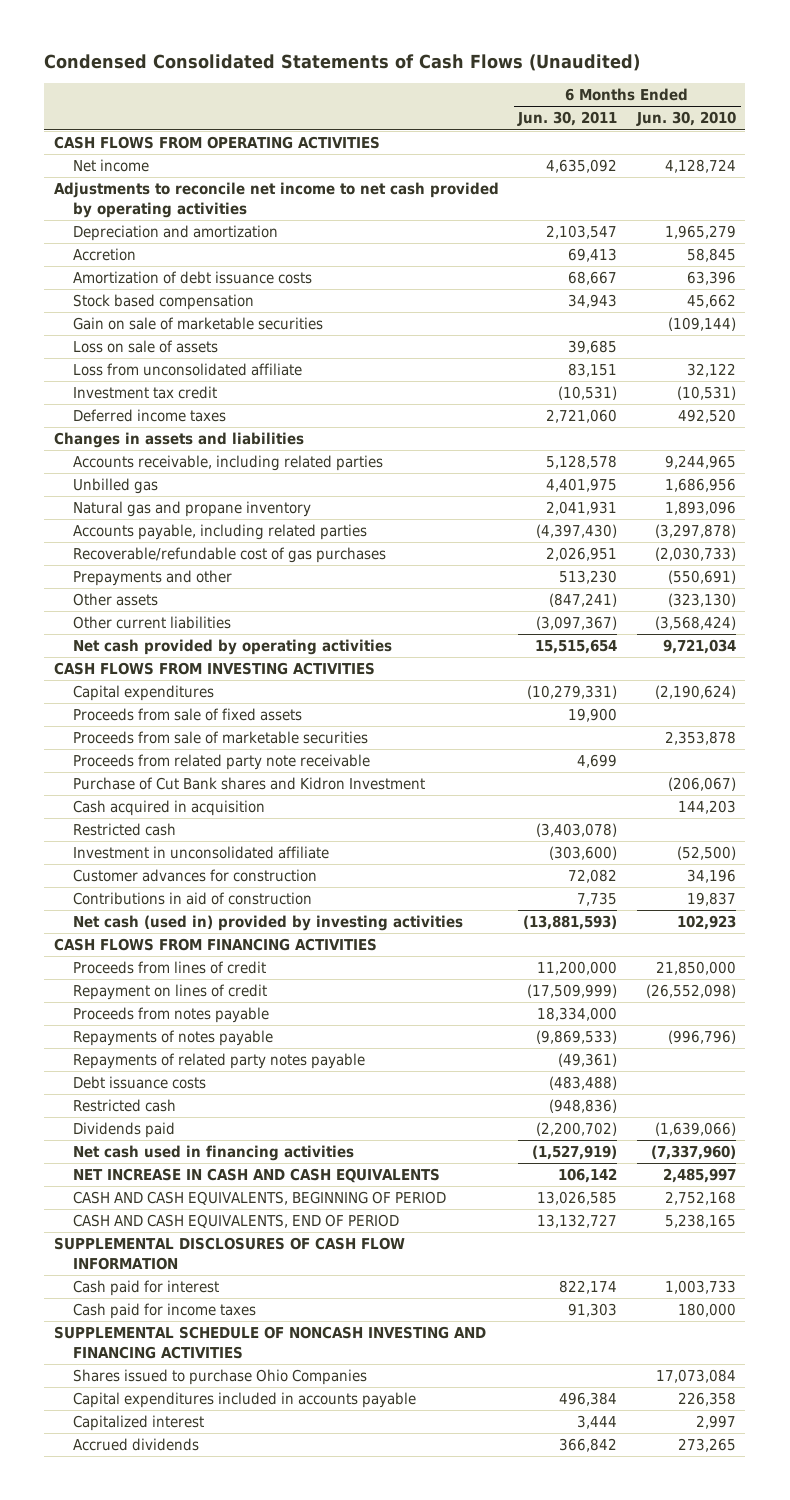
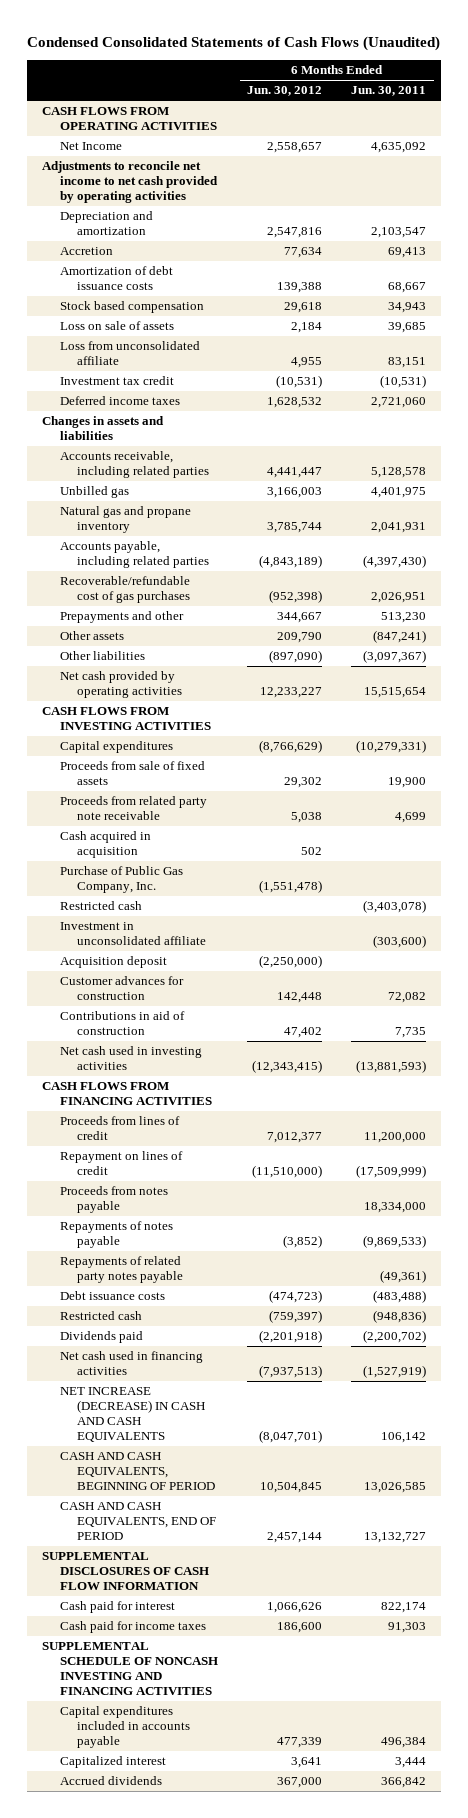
[635,111,736,127] Jun. 30, 2010 -> none
none -> [247,86,323,97] Jun. 30, 2012
[73,159,150,173] Net income -> [59,142,122,151] Net Income
[73,317,324,331] Gain on sale of marketable securities -> none
[73,616,232,630] Other current liabilities -> [59,651,145,661] Other liabilities
[73,731,369,745] Proceeds from sale of marketable securities -> none
[73,777,426,791] Purchase of Cut Bank shares and Kidron Investment -> none
none -> [59,866,183,894] Purchase of Public Gas Company, Inc.
none -> [59,956,167,969] Acquisition deposit
[73,915,464,932] Net cash (used in) provided by investing activities -> [59,1046,202,1071] Net cash used in investing activities
[73,1168,441,1184] NET INCREASE IN CASH AND CASH EQUIVALENTS -> [59,1387,206,1443] NET INCREASE (DECREASE) IN CASH AND CASH EQUIVALENTS
[73,1369,368,1386] Shares issued to purchase Ohio Companies -> none

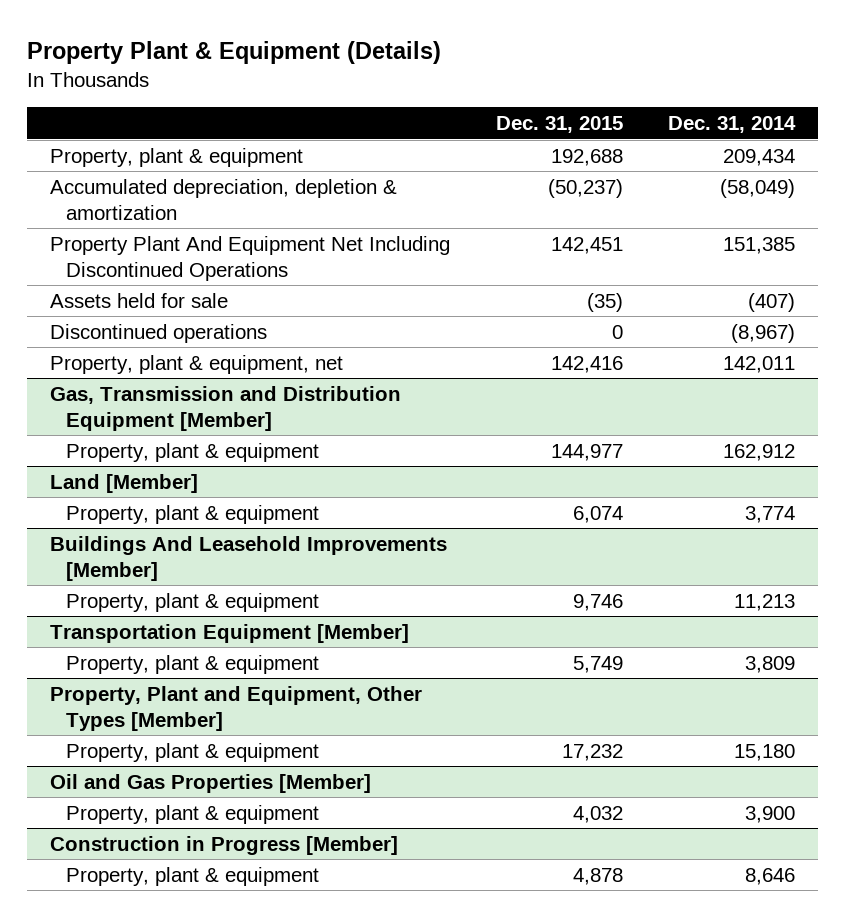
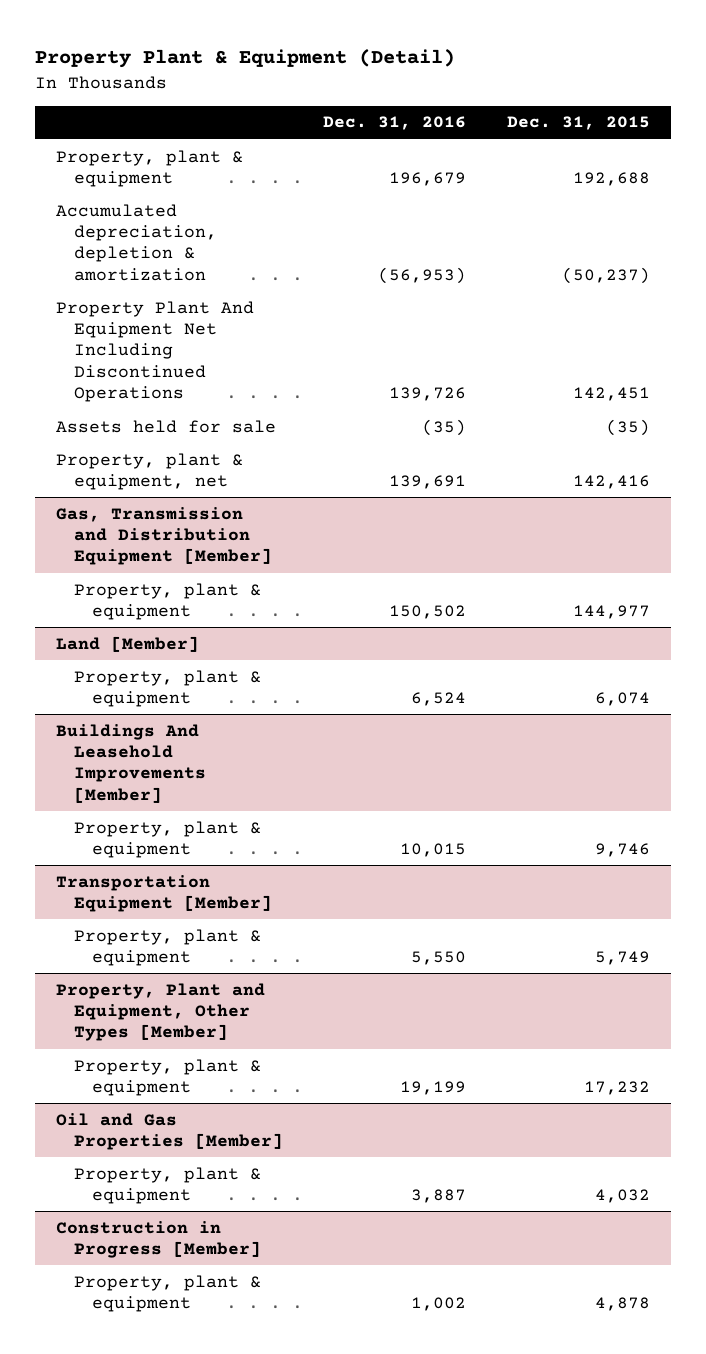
[26,41,441,65] Property Plant & Equipment (Details) -> [35,49,456,69] Property Plant & Equipment (Detail)
[668,116,797,134] Dec. 31, 2014 -> none
none -> [323,116,467,131] Dec. 31, 2016
[49,323,267,343] Discontinued operations -> none

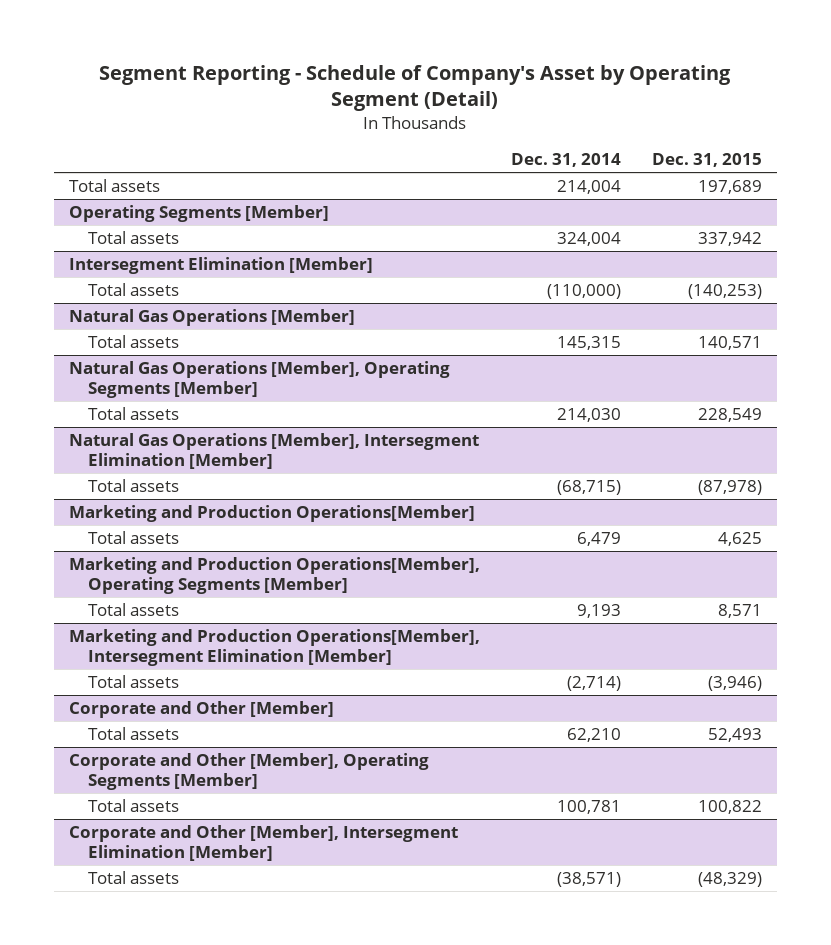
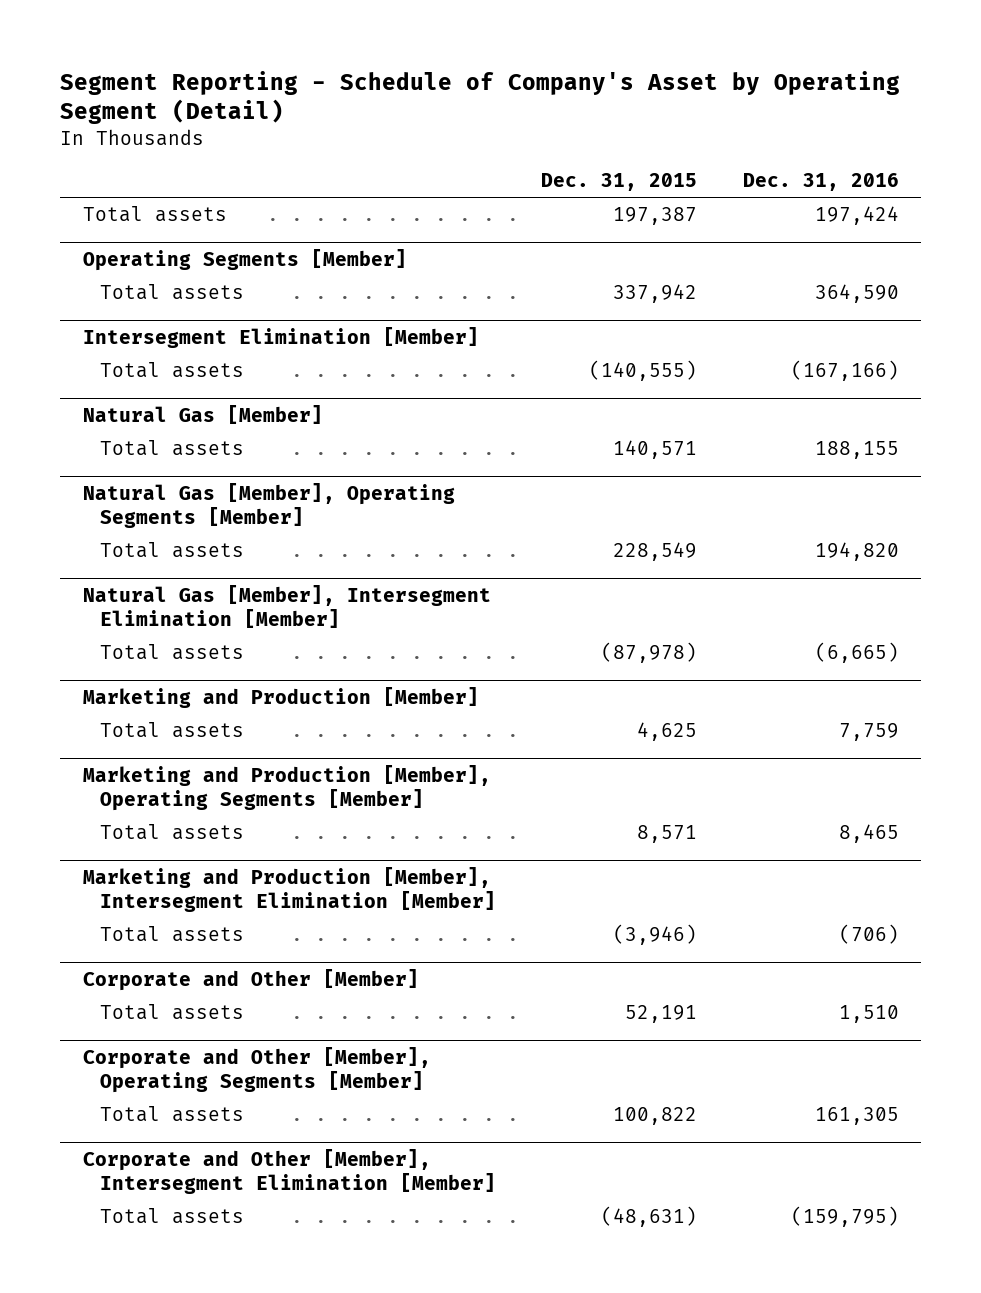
[510,153,621,168] Dec. 31, 2014 -> none
none -> [742,173,899,192] Dec. 31, 2016
[697,179,762,194] 197,689 -> [613,207,698,226] 197,387
[687,283,762,299] (140,253) -> [589,360,698,382] (140,555)
[69,308,356,326] Natural Gas Operations [Member] -> [82,405,323,425] Natural Gas [Member]
[69,360,451,399] Natural Gas Operations [Member], Operating Segments [Member] -> [82,483,455,528] Natural Gas [Member], Operating Segments [Member]
[69,432,480,470] Natural Gas Operations [Member], Intersegment Elimination [Member] -> [82,585,491,628] Natural Gas [Member], Intersegment Elimination [Member]
[69,504,476,522] Marketing and Production Operations[Member] -> [82,687,479,709] Marketing and Production [Member]
[69,556,481,595] Marketing and Production Operations[Member], Operating Segments [Member] -> [82,765,491,811] Marketing and Production [Member], Operating Segments [Member]
[69,628,481,667] Marketing and Production Operations[Member], Intersegment Elimination [Member] -> [82,867,497,912] Marketing and Production [Member], Intersegment Elimination [Member]
[707,727,762,742] 52,493 -> [625,1005,698,1024] 52,191
[697,871,762,887] (48,329) -> [601,1206,698,1228] (48,631)

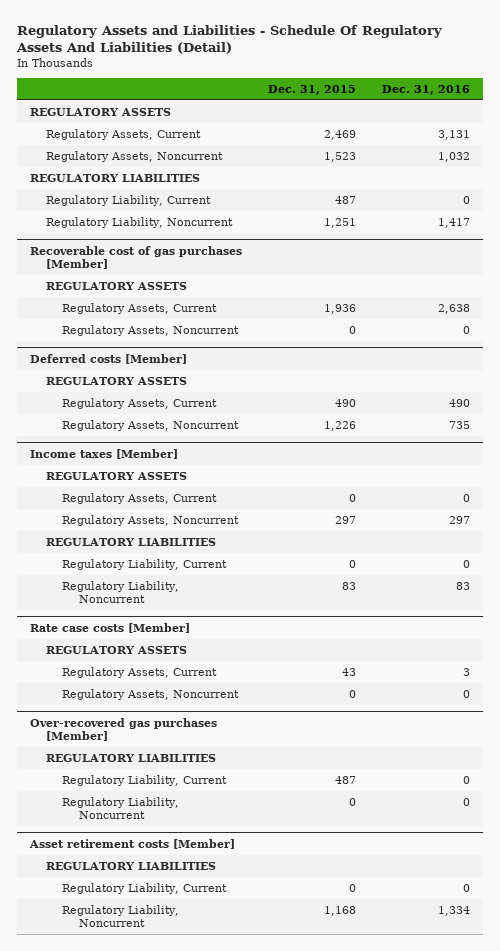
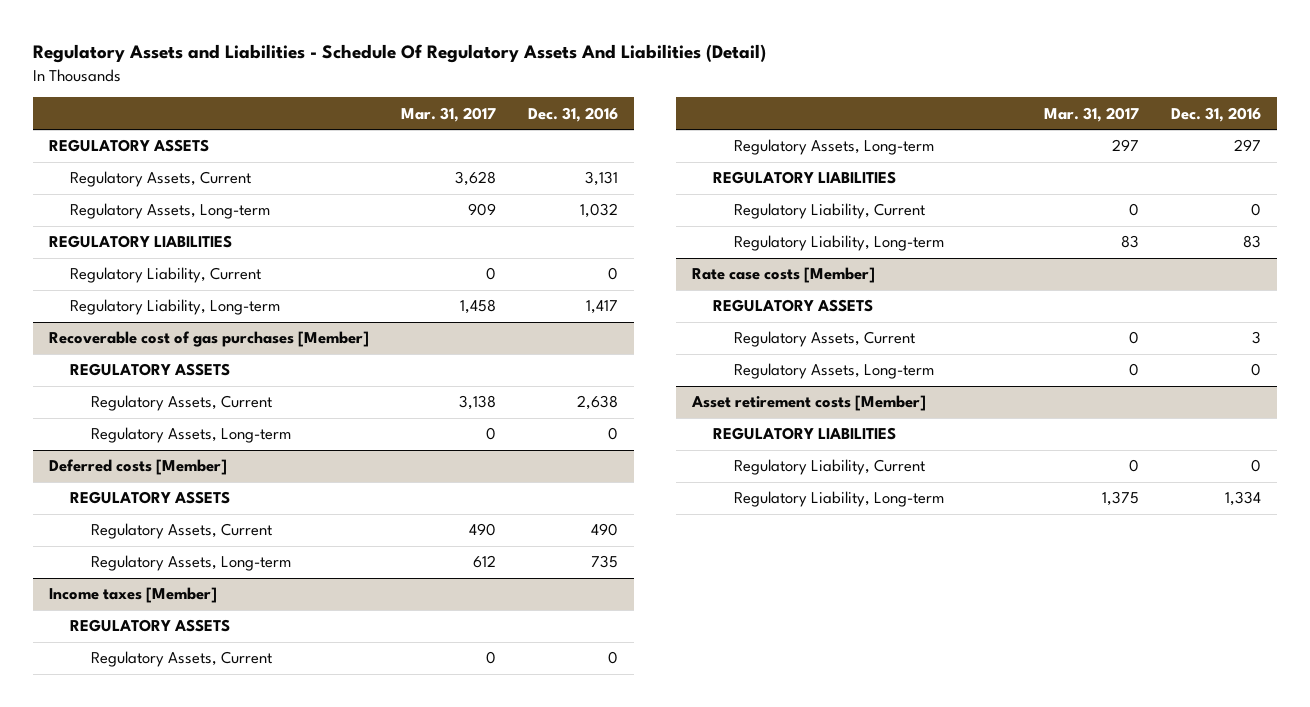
[268,84,357,95] Dec. 31, 2015 -> none
none -> [401,106,497,122] Mar. 31, 2017
[46,151,224,163] Regulatory Assets, Noncurrent -> [70,203,271,220] Regulatory Assets, Long-term
[46,217,234,229] Regulatory Liability, Noncurrent -> [70,299,281,316] Regulatory Liability, Long-term
[62,325,240,337] Regulatory Assets, Noncurrent -> [91,427,292,444] Regulatory Assets, Long-term
[62,420,240,432] Regulatory Assets, Noncurrent -> [91,555,292,572] Regulatory Assets, Long-term
[62,515,240,527] Regulatory Assets, Noncurrent -> [733,139,934,156] Regulatory Assets, Long-term
[62,581,180,604] Regulatory Liability, Noncurrent -> [733,235,944,252] Regulatory Liability, Long-term
[30,717,218,742] Over-recovered gas purchases [Member] -> none
[46,754,217,763] REGULATORY LIABILITIES -> none
[62,775,228,787] Regulatory Liability, Current -> none
[62,797,180,820] Regulatory Liability, Noncurrent -> none
[62,689,240,701] Regulatory Assets, Noncurrent -> [733,363,934,380] Regulatory Assets, Long-term
[62,905,180,928] Regulatory Liability, Noncurrent -> [733,491,944,508] Regulatory Liability, Long-term

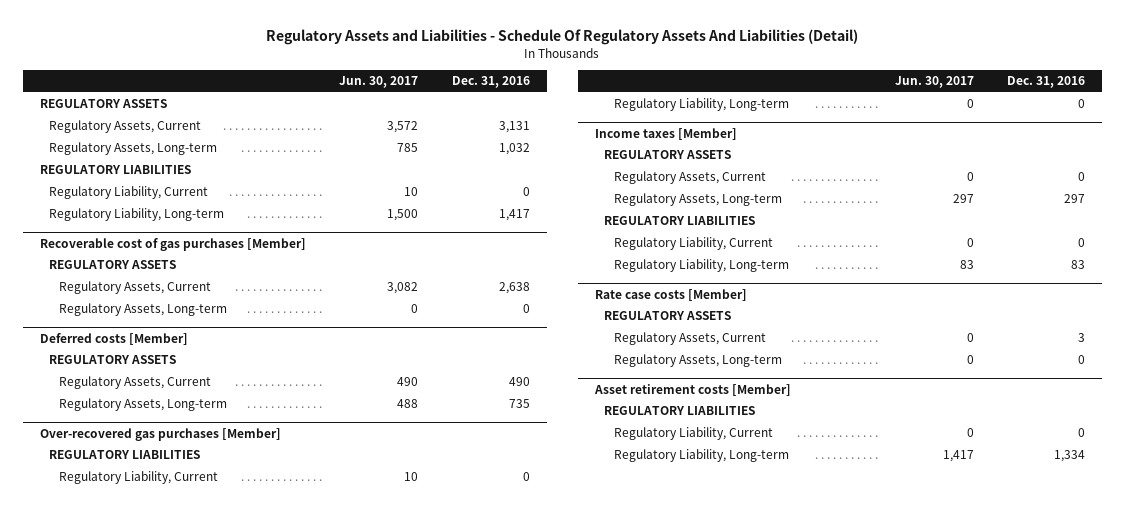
[401,106,497,122] Mar. 31, 2017 -> none
none -> [339,76,419,89] Jun. 30, 2017
none -> [39,427,281,441] Over-recovered gas purchases [Member]
none -> [49,450,201,460] REGULATORY LIABILITIES
none -> [58,471,218,485] Regulatory Liability, Current
none -> [613,98,789,112] Regulatory Liability, Long-term

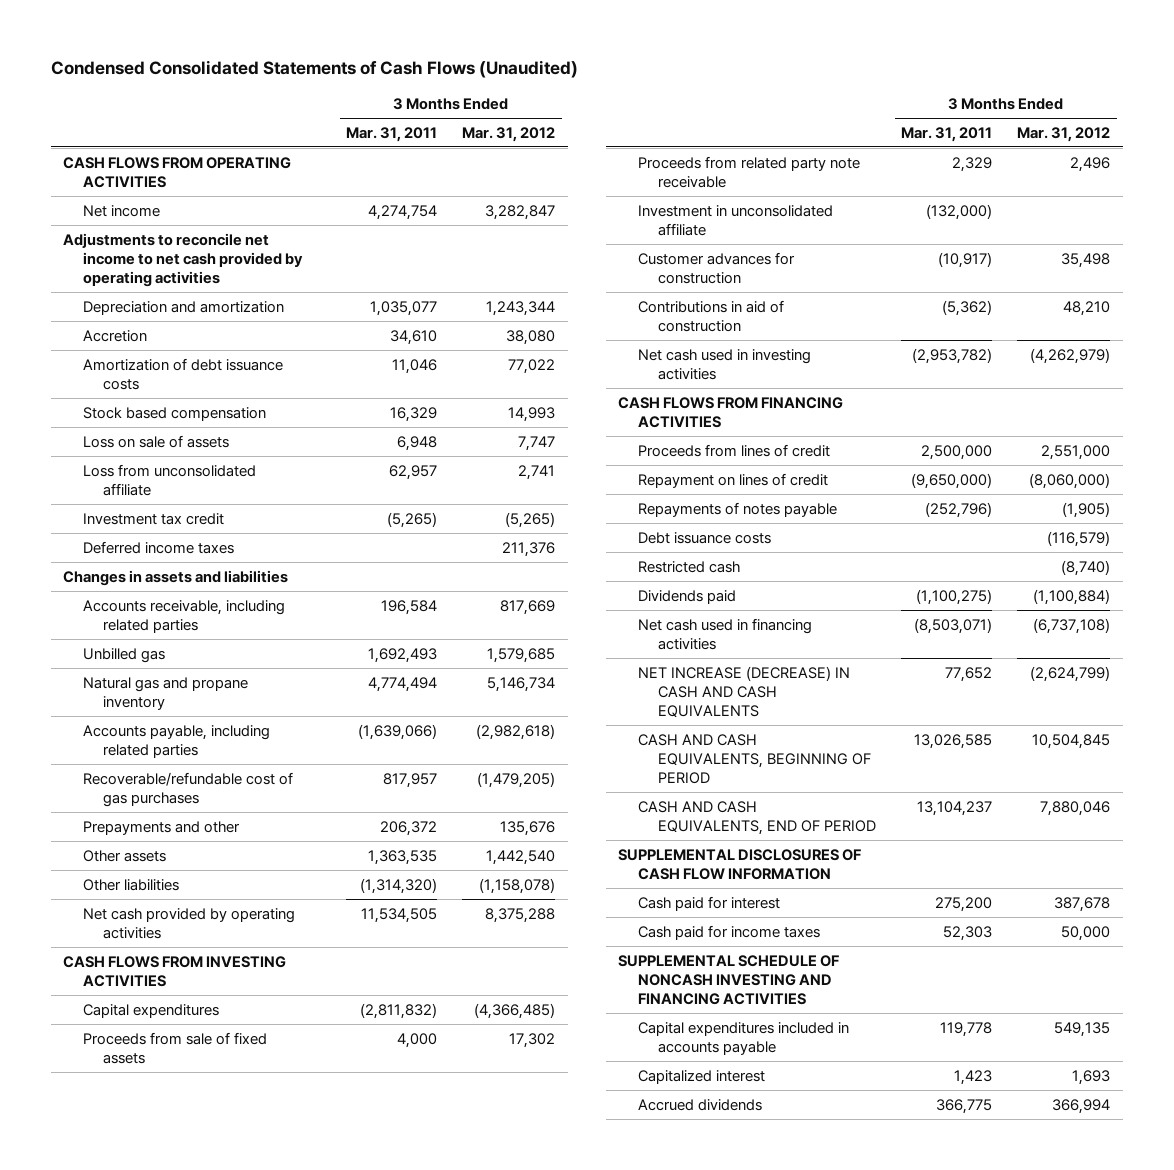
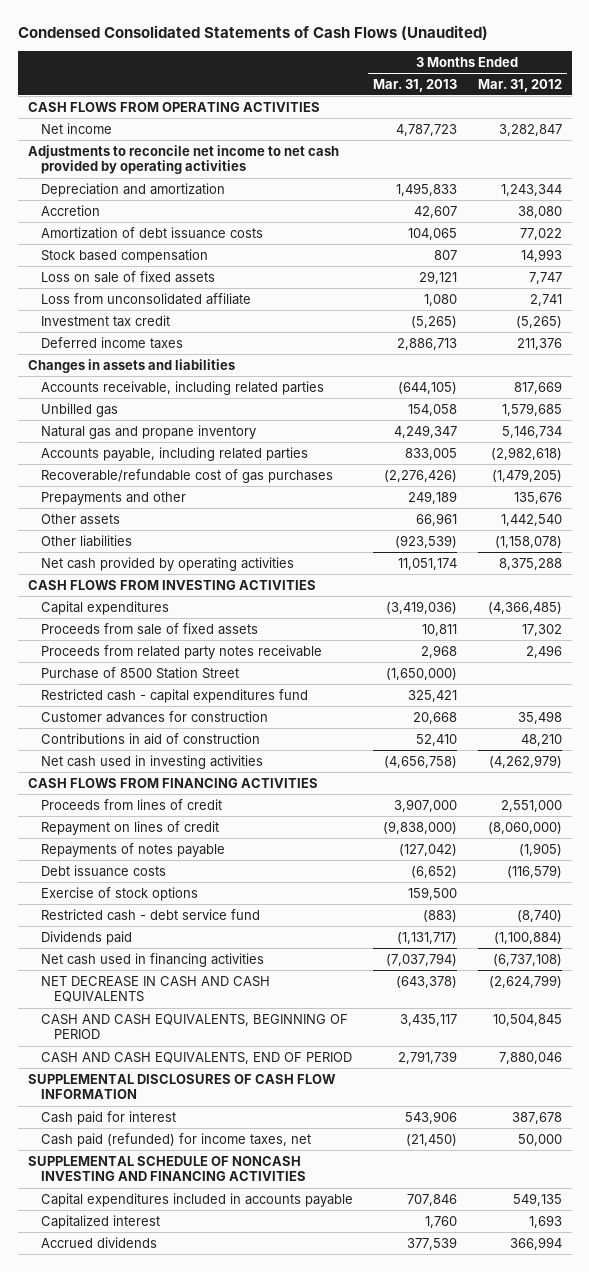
[346,126,438,142] Mar. 31, 2011 -> none
none -> [373,78,458,92] Mar. 31, 2013
[83,434,230,448] Loss on sale of assets -> [40,270,215,283] Loss on sale of fixed assets
[638,204,834,236] Investment in unconsolidated affiliate -> none
[638,155,861,188] Proceeds from related party note receivable -> [40,644,322,659] Proceeds from related party notes receivable
none -> [40,666,239,679] Purchase of 8500 Station Street
none -> [40,688,308,703] Restricted cash - capital expenditures fund
none -> [40,886,198,901] Exercise of stock options
[638,560,741,573] Restricted cash -> [40,908,260,921] Restricted cash - debt service fund
[638,665,851,717] NET INCREASE (DECREASE) IN CASH AND CASH EQUIVALENTS -> [40,975,270,1003] NET DECREASE IN CASH AND CASH EQUIVALENTS
[638,924,821,940] Cash paid for income taxes -> [40,1132,311,1147] Cash paid (refunded) for income taxes, net

